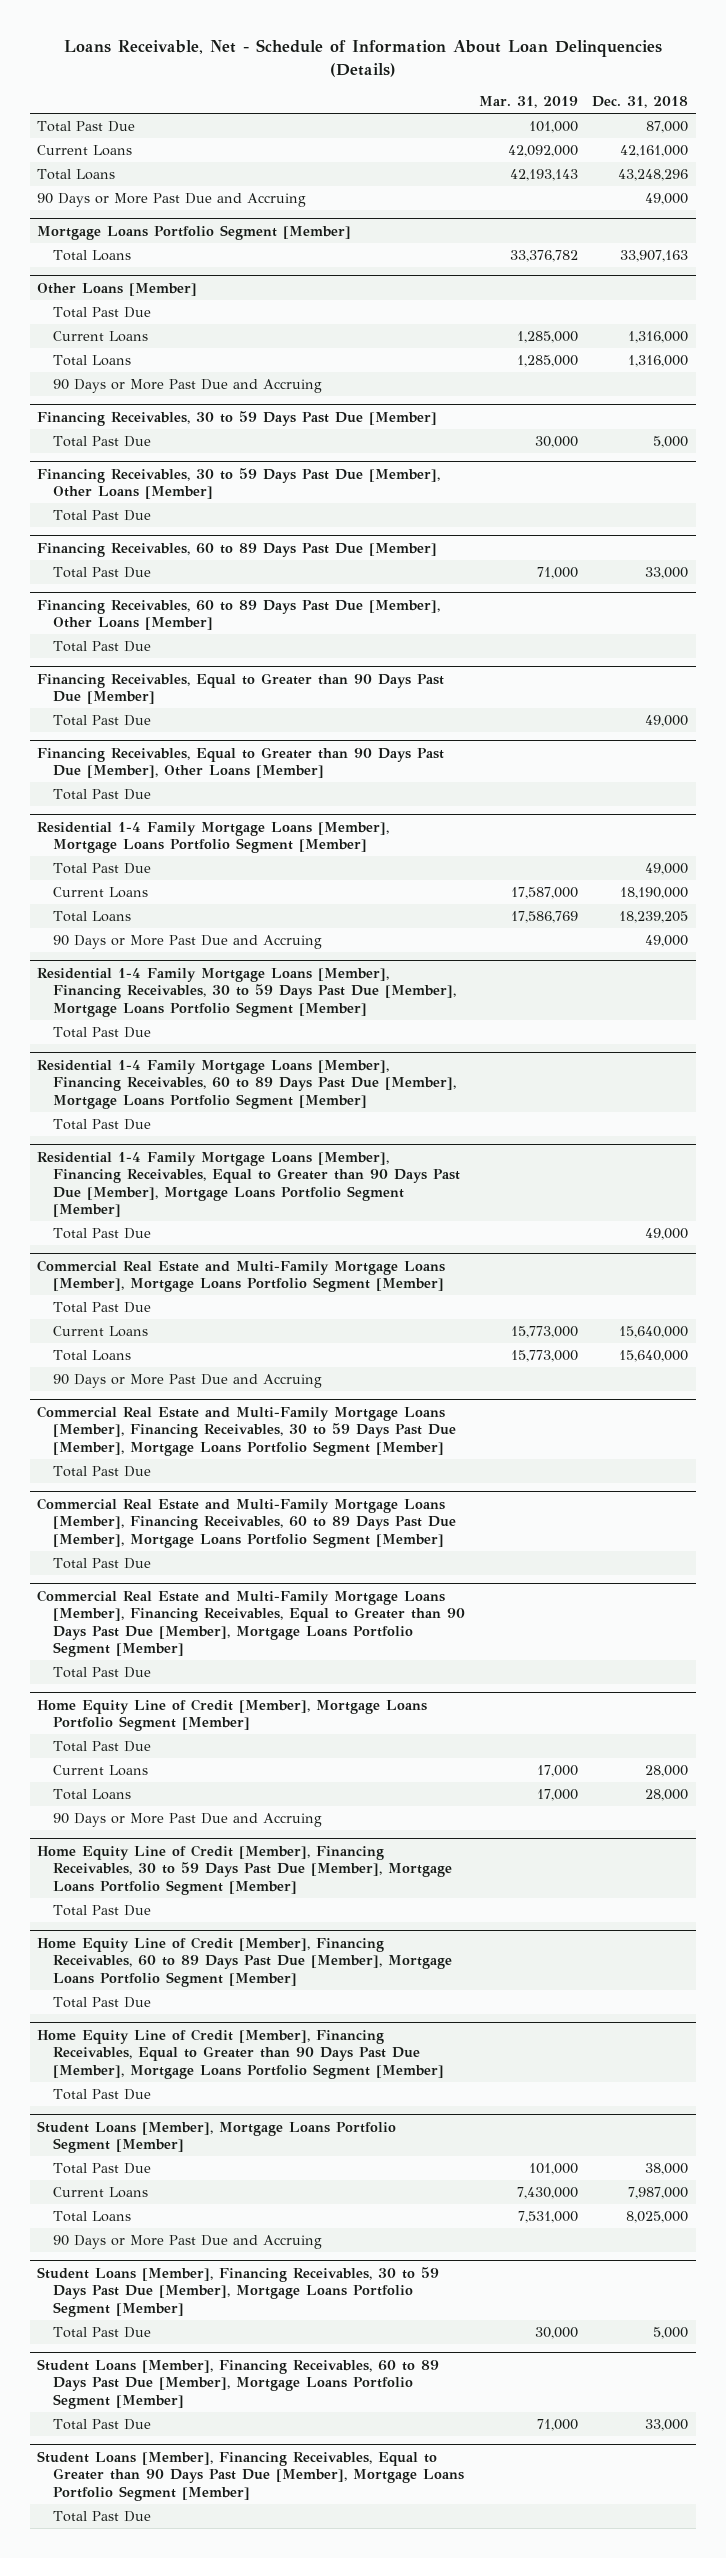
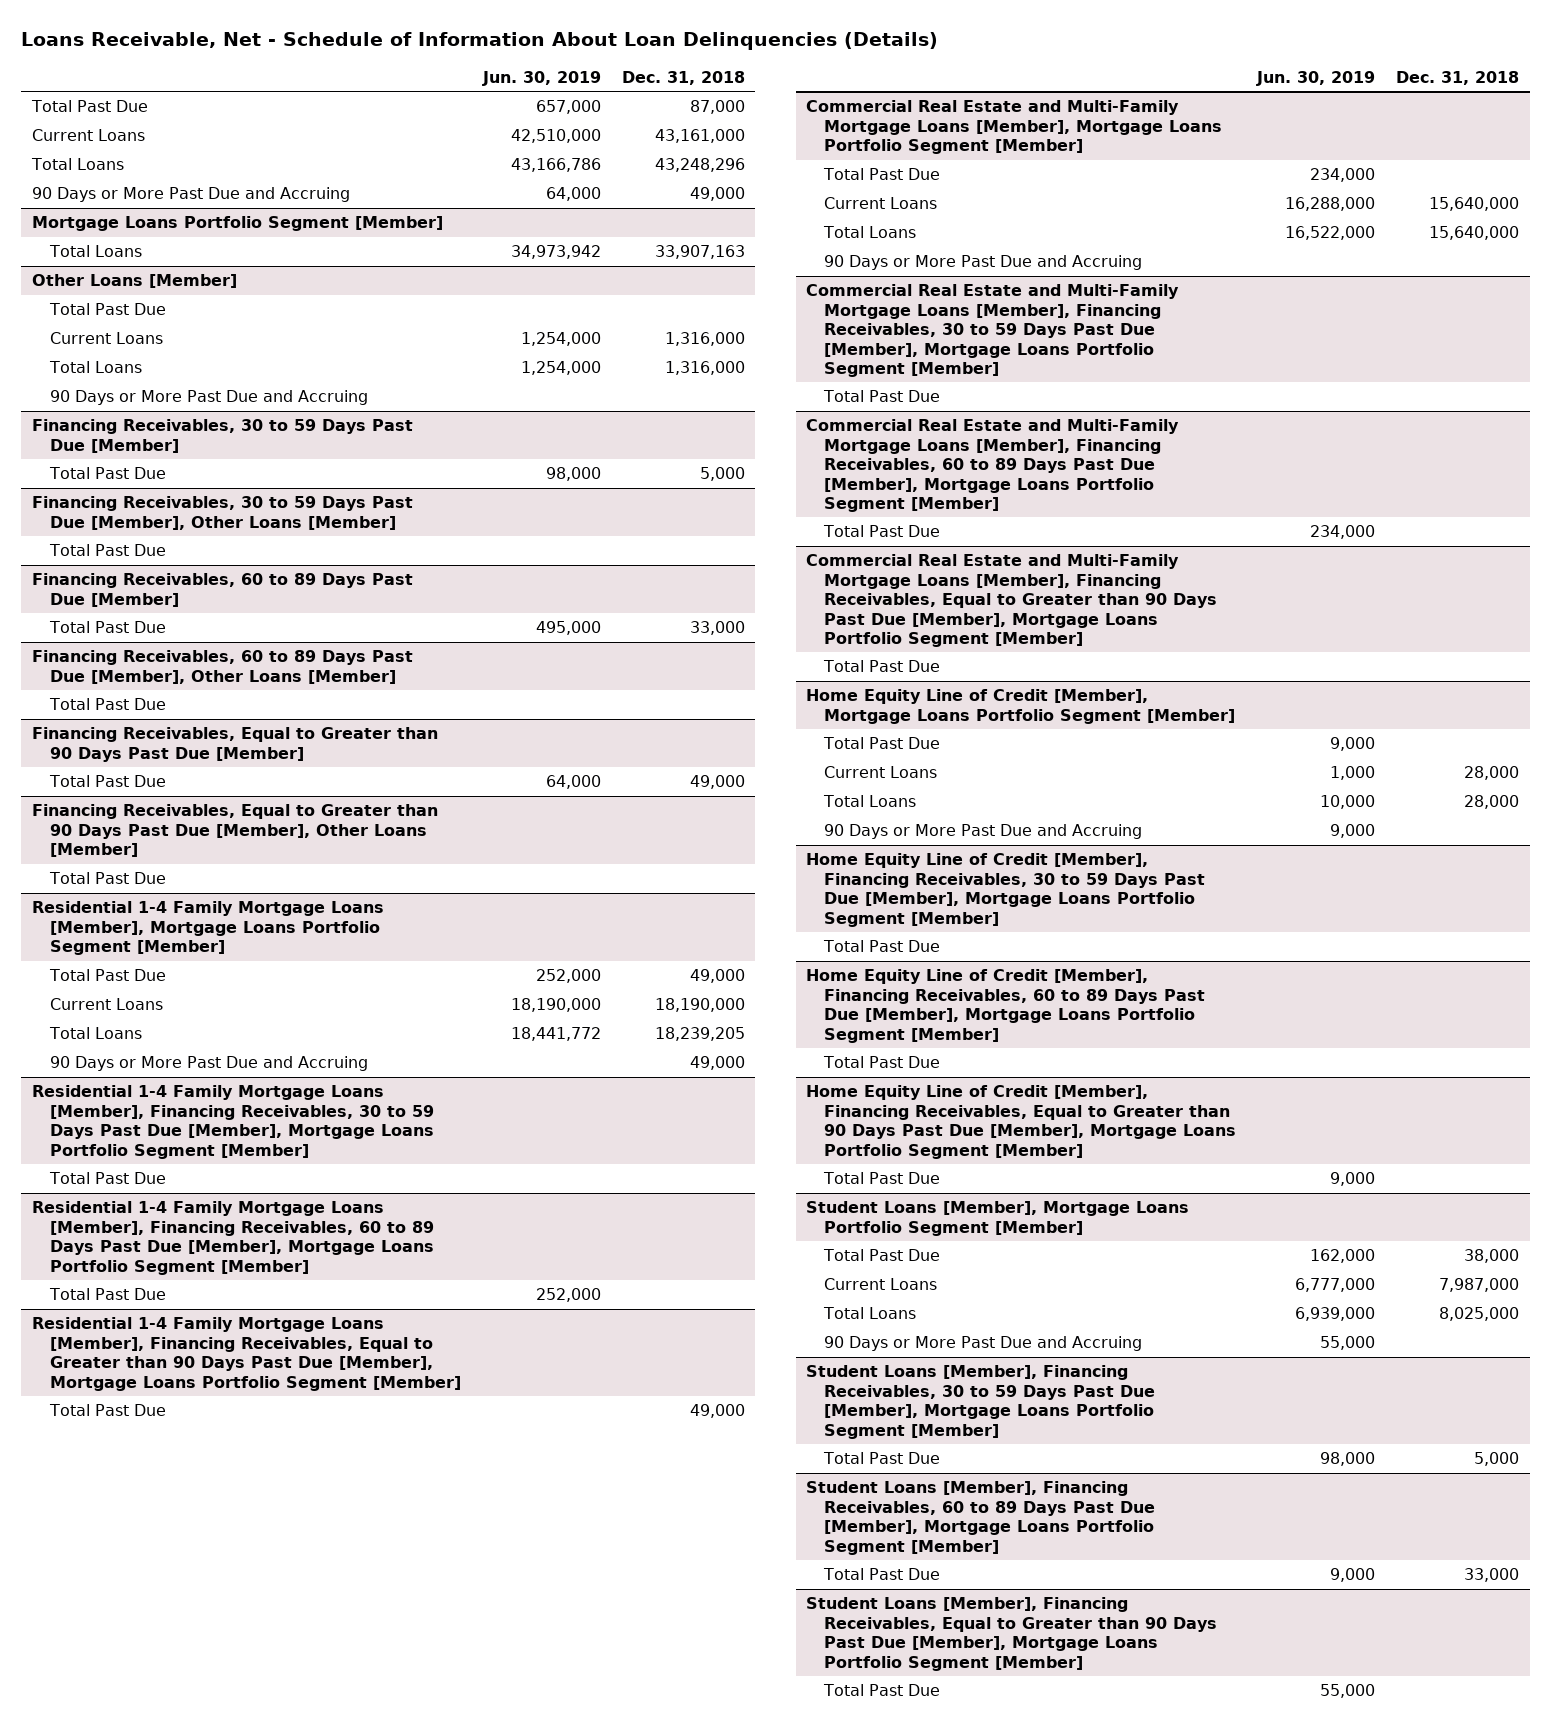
[479,95,579,108] Mar. 31, 2019 -> none
none -> [481,70,601,86] Jun. 30, 2019
[620,144,689,157] 42,161,000 -> [654,129,745,144] 43,161,000

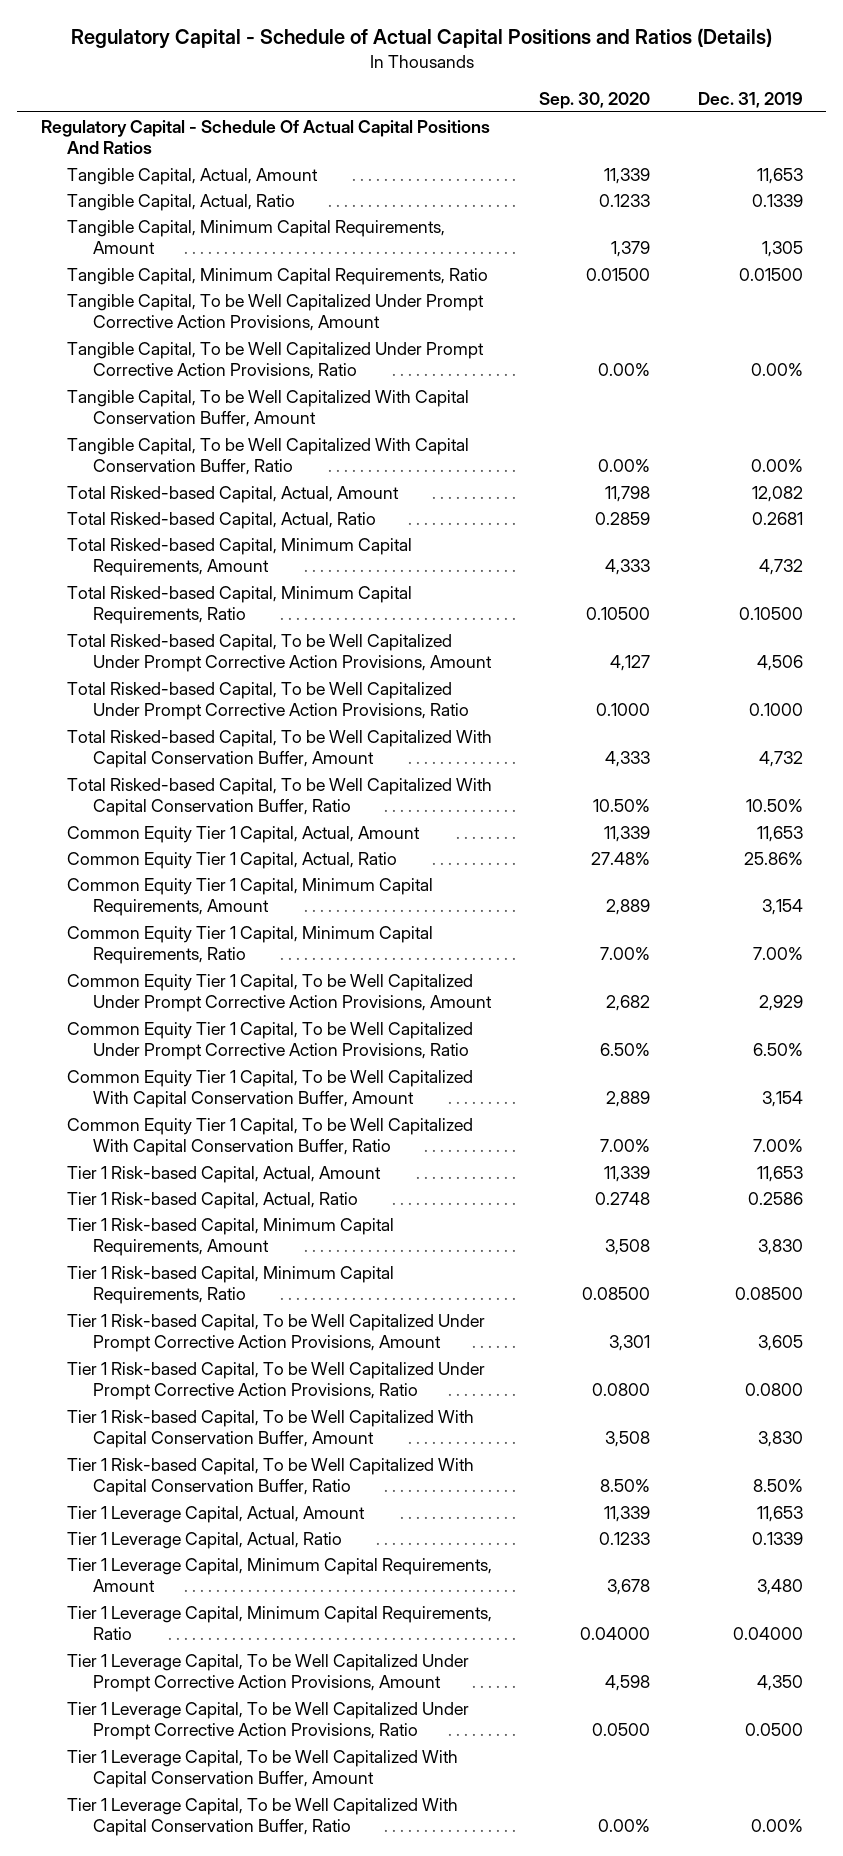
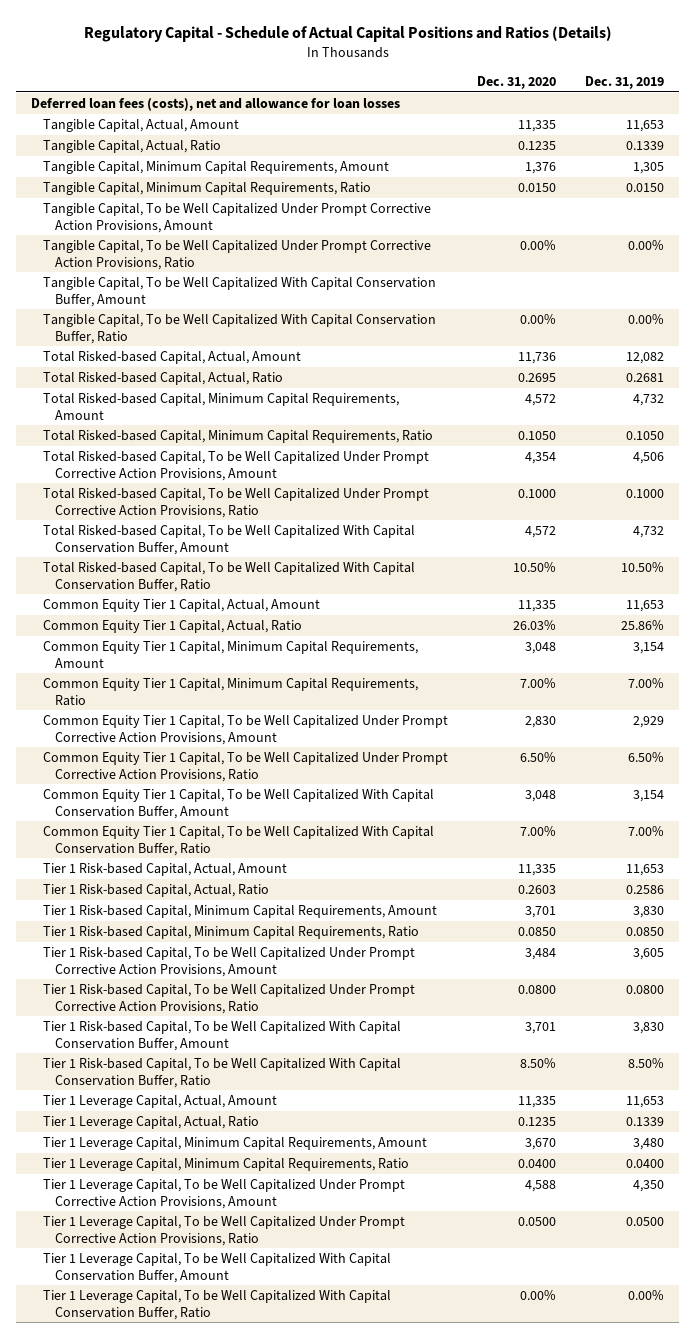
[539,91,651,109] Sep. 30, 2020 -> none
none -> [477,76,557,90] Dec. 31, 2020
[40,119,490,155] Regulatory Capital - Schedule Of Actual Capital Positions And Ratios -> none
none -> [30,98,400,112] Deferred loan fees (costs), net and allowance for loan losses
[738,267,803,281] 0.01500 -> [626,183,665,193] 0.0150
[738,607,803,621] 0.10500 -> [626,431,665,441] 0.1050
[734,1287,803,1301] 0.08500 -> [626,927,665,937] 0.0850
[732,1627,803,1641] 0.04000 -> [626,1159,665,1169] 0.0400

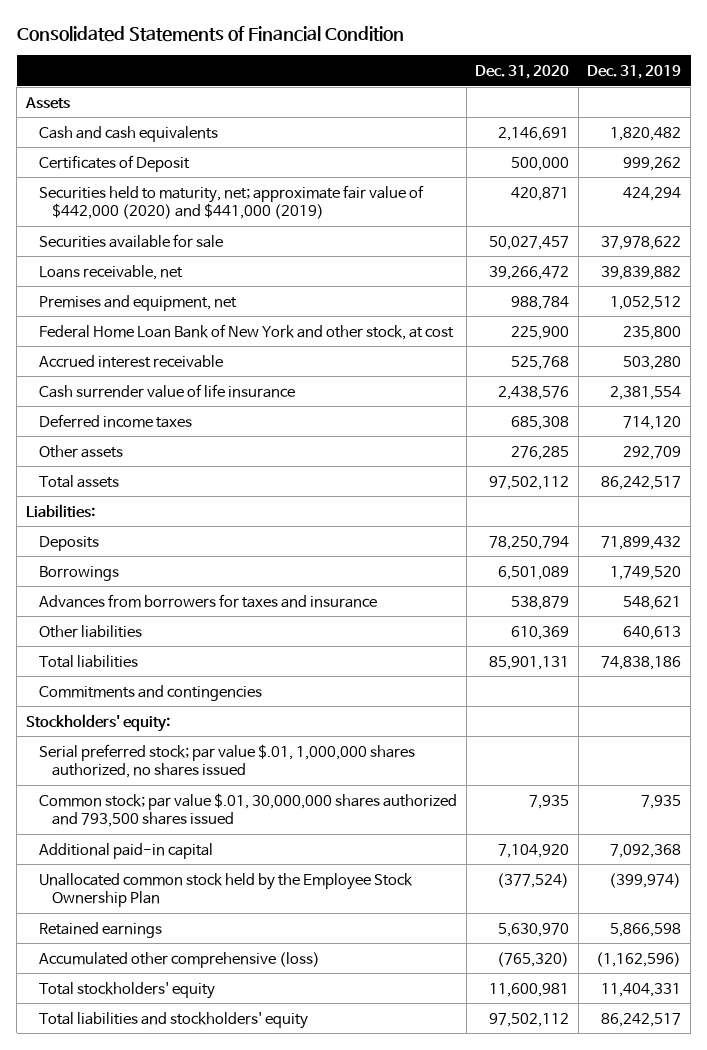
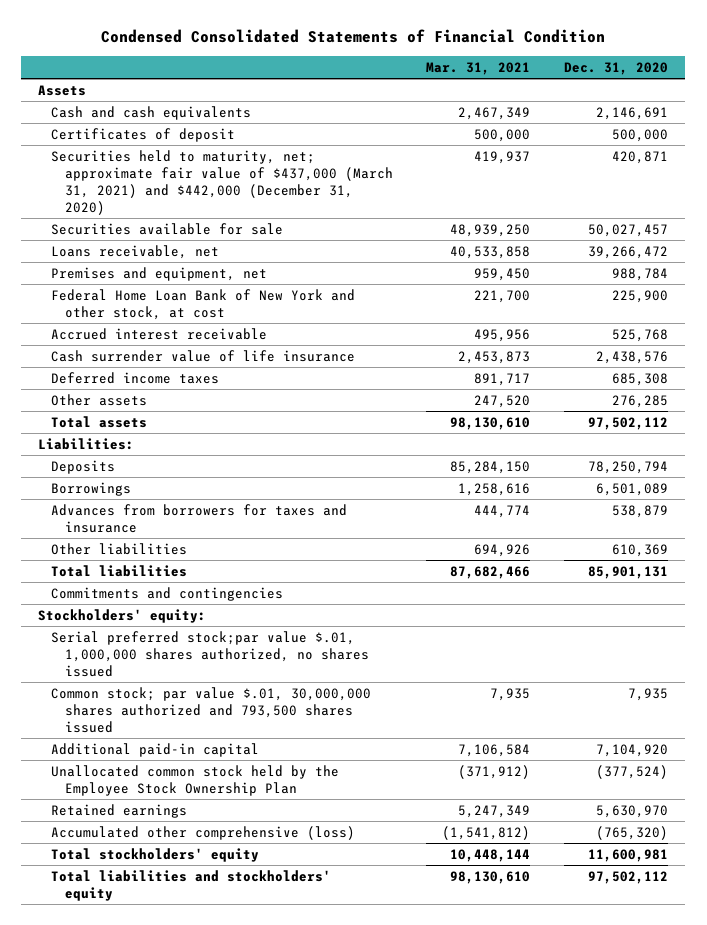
[16,26,404,43] Consolidated Statements of Financial Condition -> [101,29,606,44] Condensed Consolidated Statements of Financial Condition
[587,64,682,79] Dec. 31, 2019 -> none
none -> [426,61,531,75] Mar. 31, 2021
[38,154,190,172] Certificates of Deposit -> [51,127,236,142] Certificates of deposit
[38,184,424,220] Securities held to maturity, net; approximate fair value of $442,000 (2020) and $441,000 (2019) -> [51,149,393,215] Securities held to maturity, net; approximate fair value of $437,000 (March 31, 2021) and $442,000 (December 31, 2020)
[38,743,415,779] Serial preferred stock; par value $.01, 1,000,000 shares authorized, no shares issued -> [51,630,369,677] Serial preferred stock;par value $.01, 1,000,000 shares authorized, no shares issued

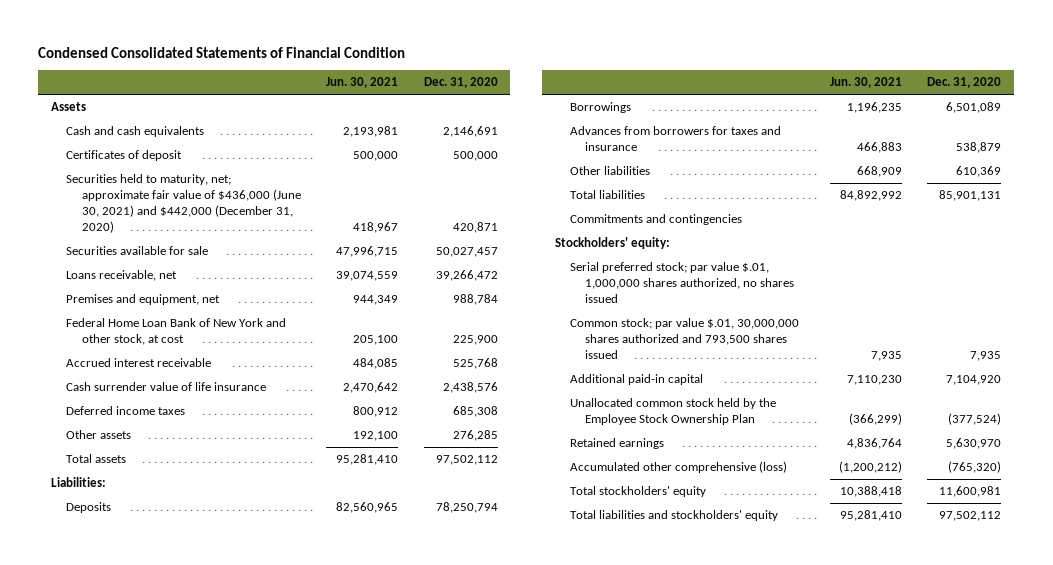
[426,61,531,75] Mar. 31, 2021 -> none
none -> [326,77,399,89] Jun. 30, 2021
[51,149,393,215] Securities held to maturity, net; approximate fair value of $437,000 (March 31, 2021) and $442,000 (December 31, 2020) -> [66,173,301,234] Securities held to maturity, net; approximate fair value of $436,000 (June 30, 2021) and $442,000 (December 31, 2020)
[51,630,369,677] Serial preferred stock;par value $.01, 1,000,000 shares authorized, no shares issued -> [570,261,795,304] Serial preferred stock; par value $.01, 1,000,000 shares authorized, no shares issued

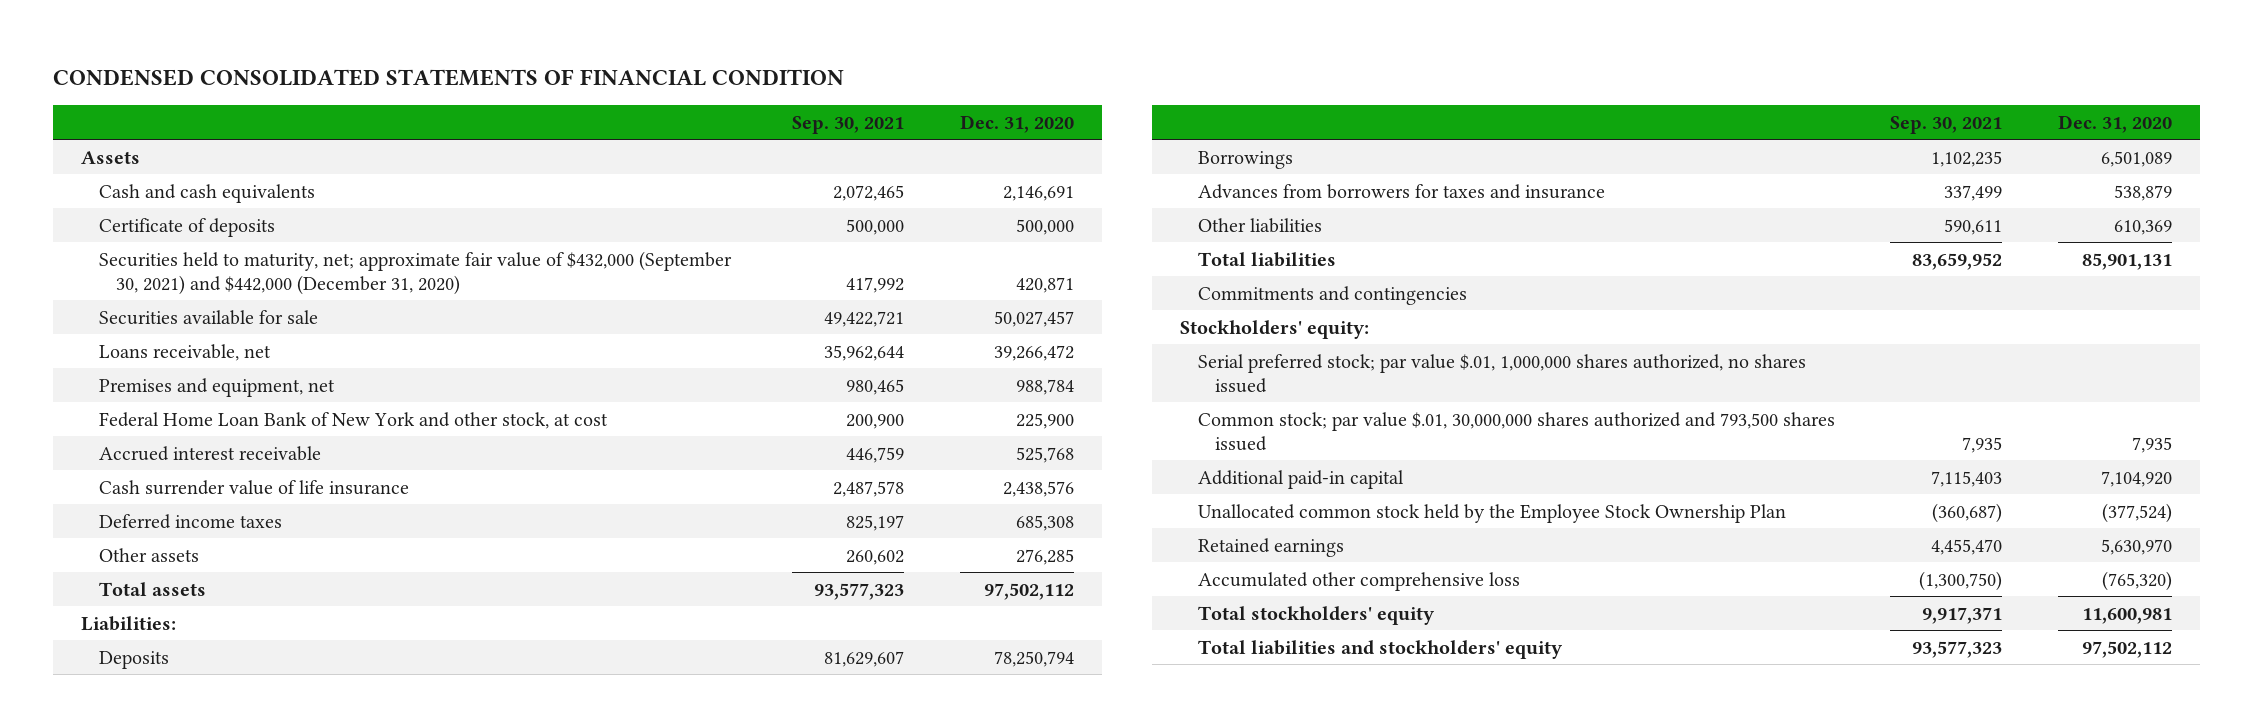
[38,46,406,58] Condensed Consolidated Statements of Financial Condition -> [53,68,845,86] CONDENSED CONSOLIDATED STATEMENTS OF FINANCIAL CONDITION
[326,77,399,89] Jun. 30, 2021 -> none
none -> [791,115,904,134] Sep. 30, 2021
[66,149,183,161] Certificates of deposit -> [98,217,275,237] Certificate of deposits
[66,173,301,234] Securities held to maturity, net; approximate fair value of $436,000 (June 30, 2021) and $442,000 (December 31, 2020) -> [98,250,732,295] Securities held to maturity, net; approximate fair value of $432,000 (September 30, 2021) and $442,000 (December 31, 2020)
[570,460,788,473] Accumulated other comprehensive (loss) -> [1197,571,1520,591] Accumulated other comprehensive loss

